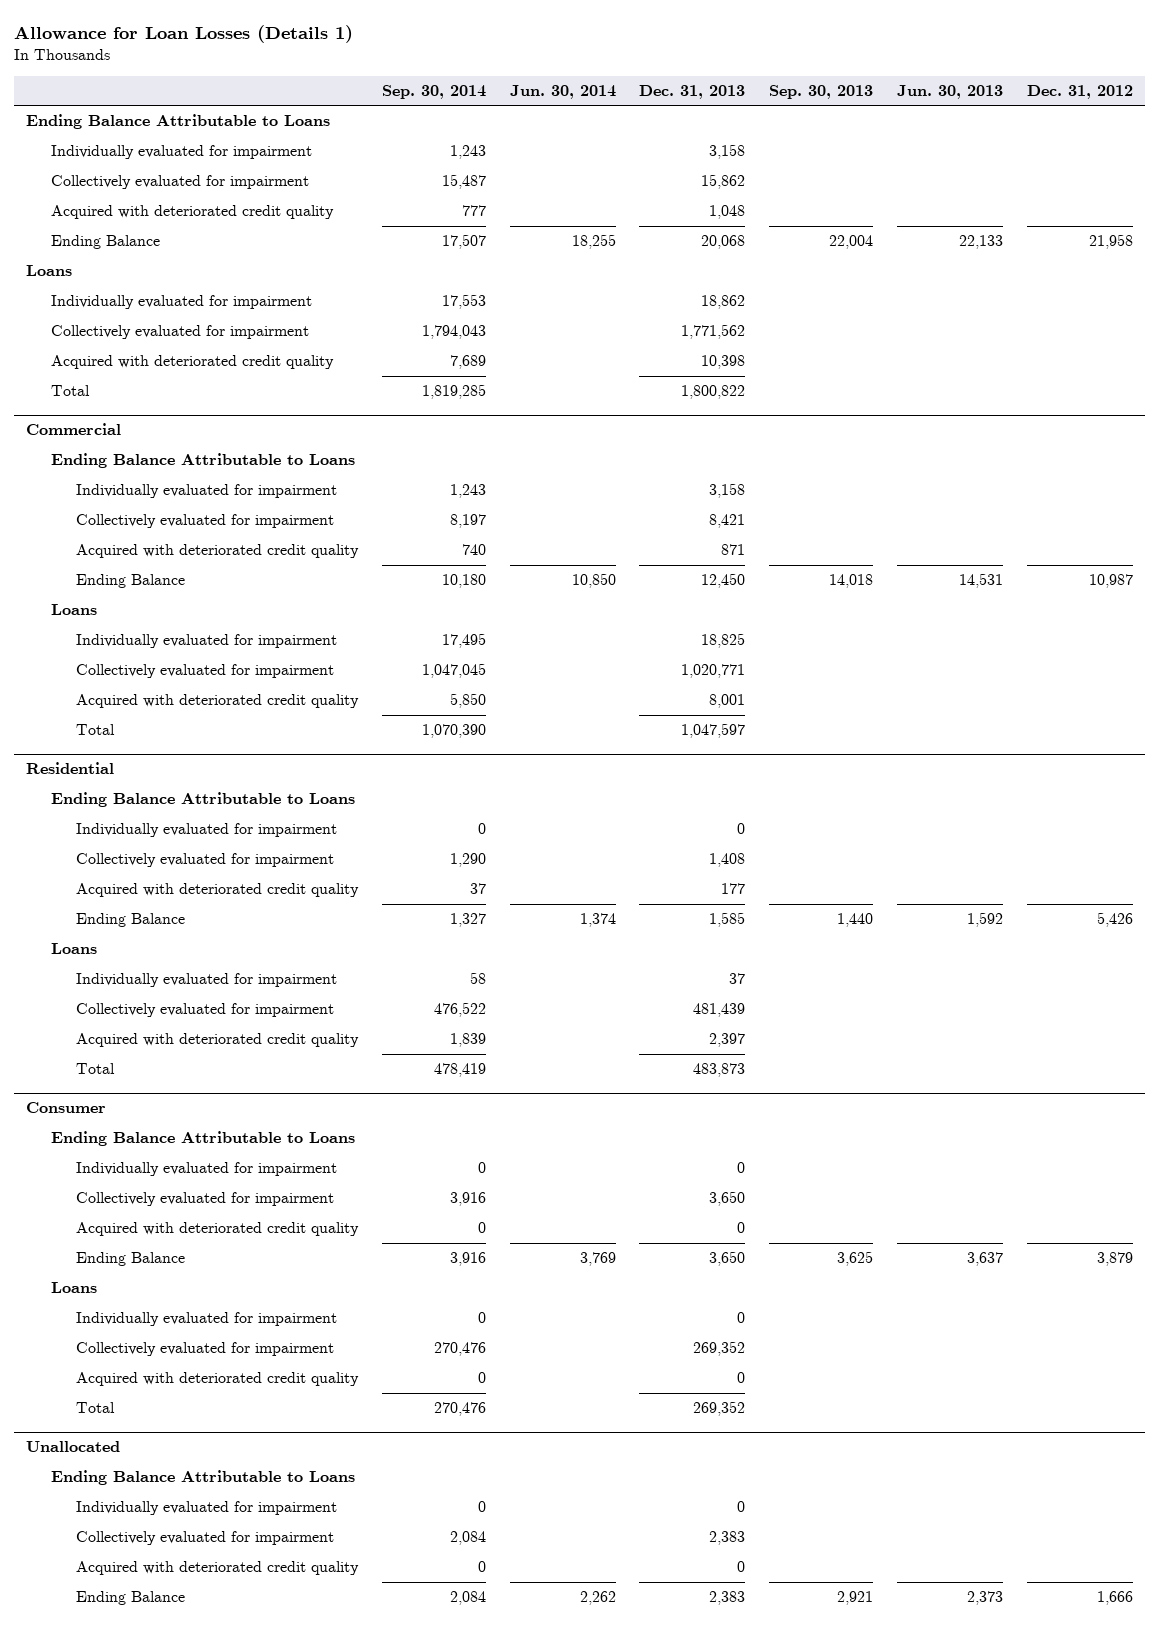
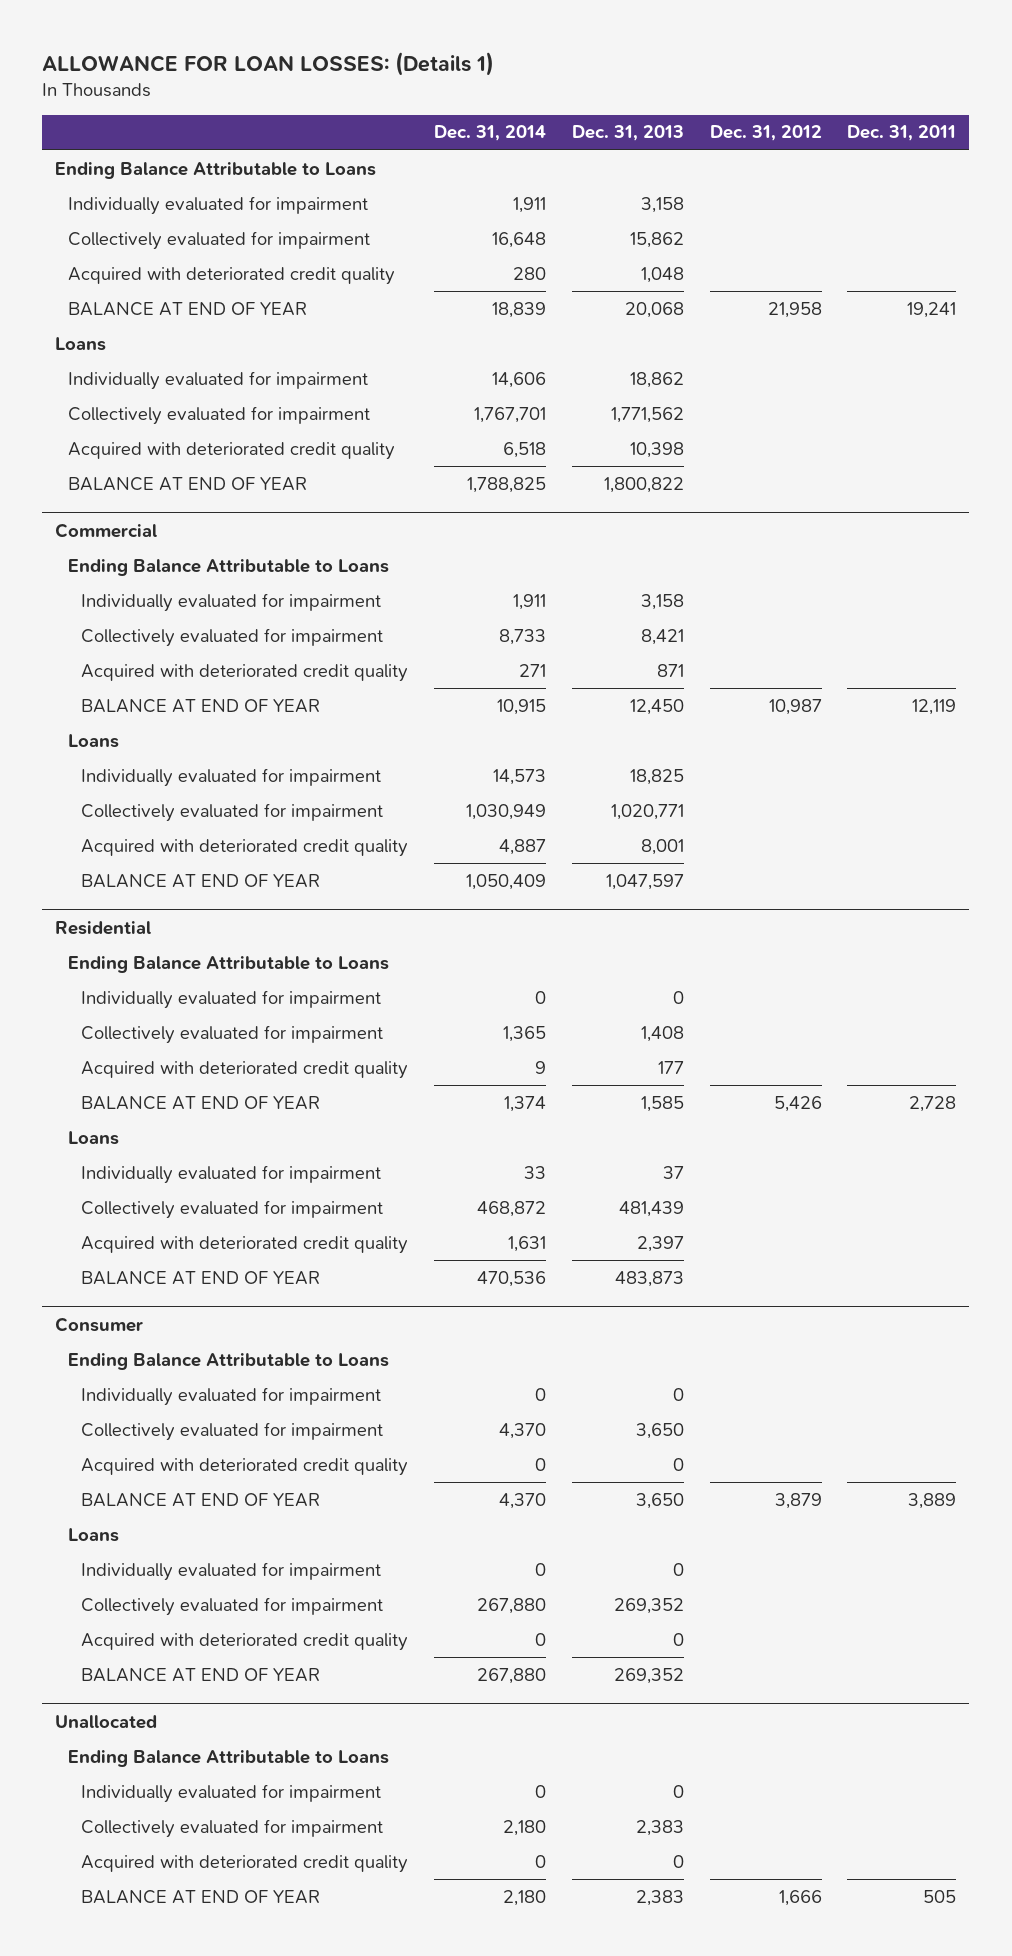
[14,24,354,43] Allowance for Loan Losses (Details 1) -> [42,51,495,76] ALLOWANCE FOR LOAN LOSSES: (Details 1)
[381,84,486,99] Sep. 30, 2014 -> none
[509,84,616,99] Jun. 30, 2014 -> none
[769,84,874,99] Sep. 30, 2013 -> none
[897,84,1004,99] Jun. 30, 2013 -> none
none -> [434,125,547,142] Dec. 31, 2014
none -> [847,125,957,142] Dec. 31, 2011
[51,235,161,250] Ending Balance -> [68,301,308,316] BALANCE AT END OF YEAR
[51,385,91,397] Total -> [68,476,308,491] BALANCE AT END OF YEAR
[75,574,185,589] Ending Balance -> [81,698,321,713] BALANCE AT END OF YEAR
[75,724,115,736] Total -> [81,873,321,888] BALANCE AT END OF YEAR
[75,913,185,928] Ending Balance -> [81,1095,321,1110] BALANCE AT END OF YEAR
[75,1063,115,1075] Total -> [81,1270,321,1285] BALANCE AT END OF YEAR
[75,1252,185,1267] Ending Balance -> [81,1492,321,1507] BALANCE AT END OF YEAR
[75,1402,115,1414] Total -> [81,1667,321,1682] BALANCE AT END OF YEAR
[75,1591,185,1606] Ending Balance -> [81,1889,321,1904] BALANCE AT END OF YEAR

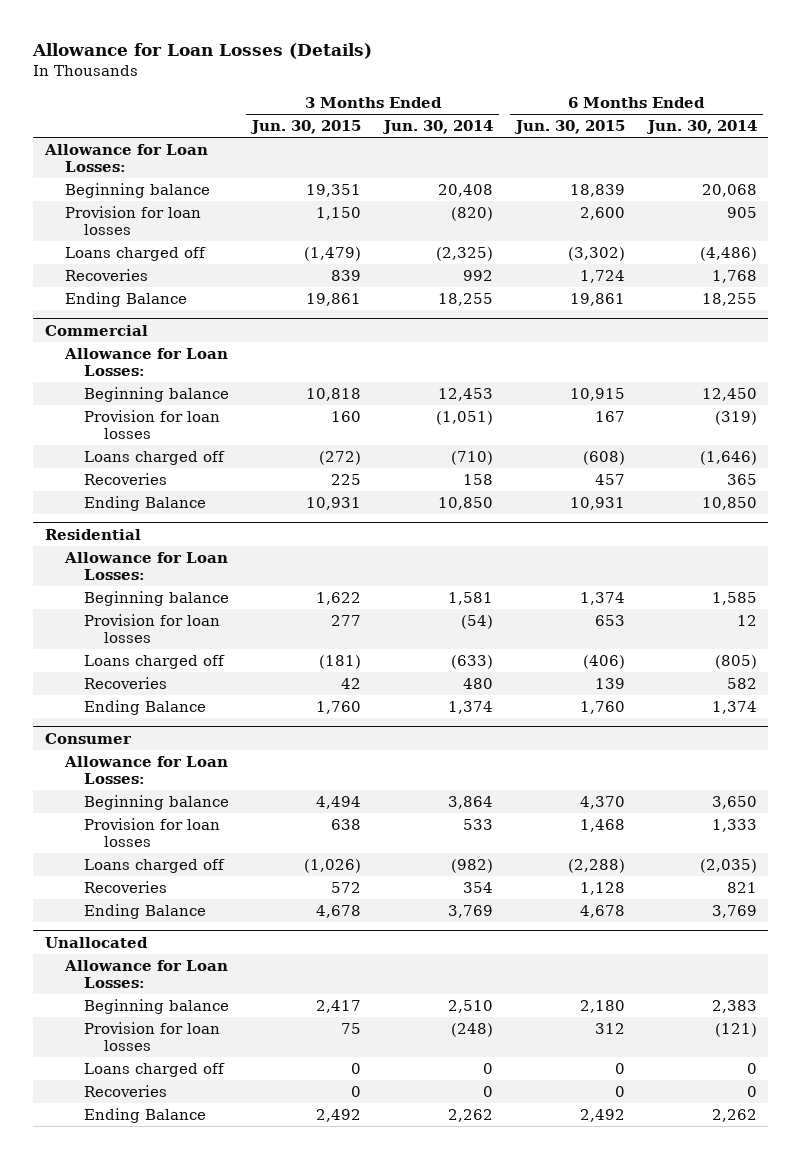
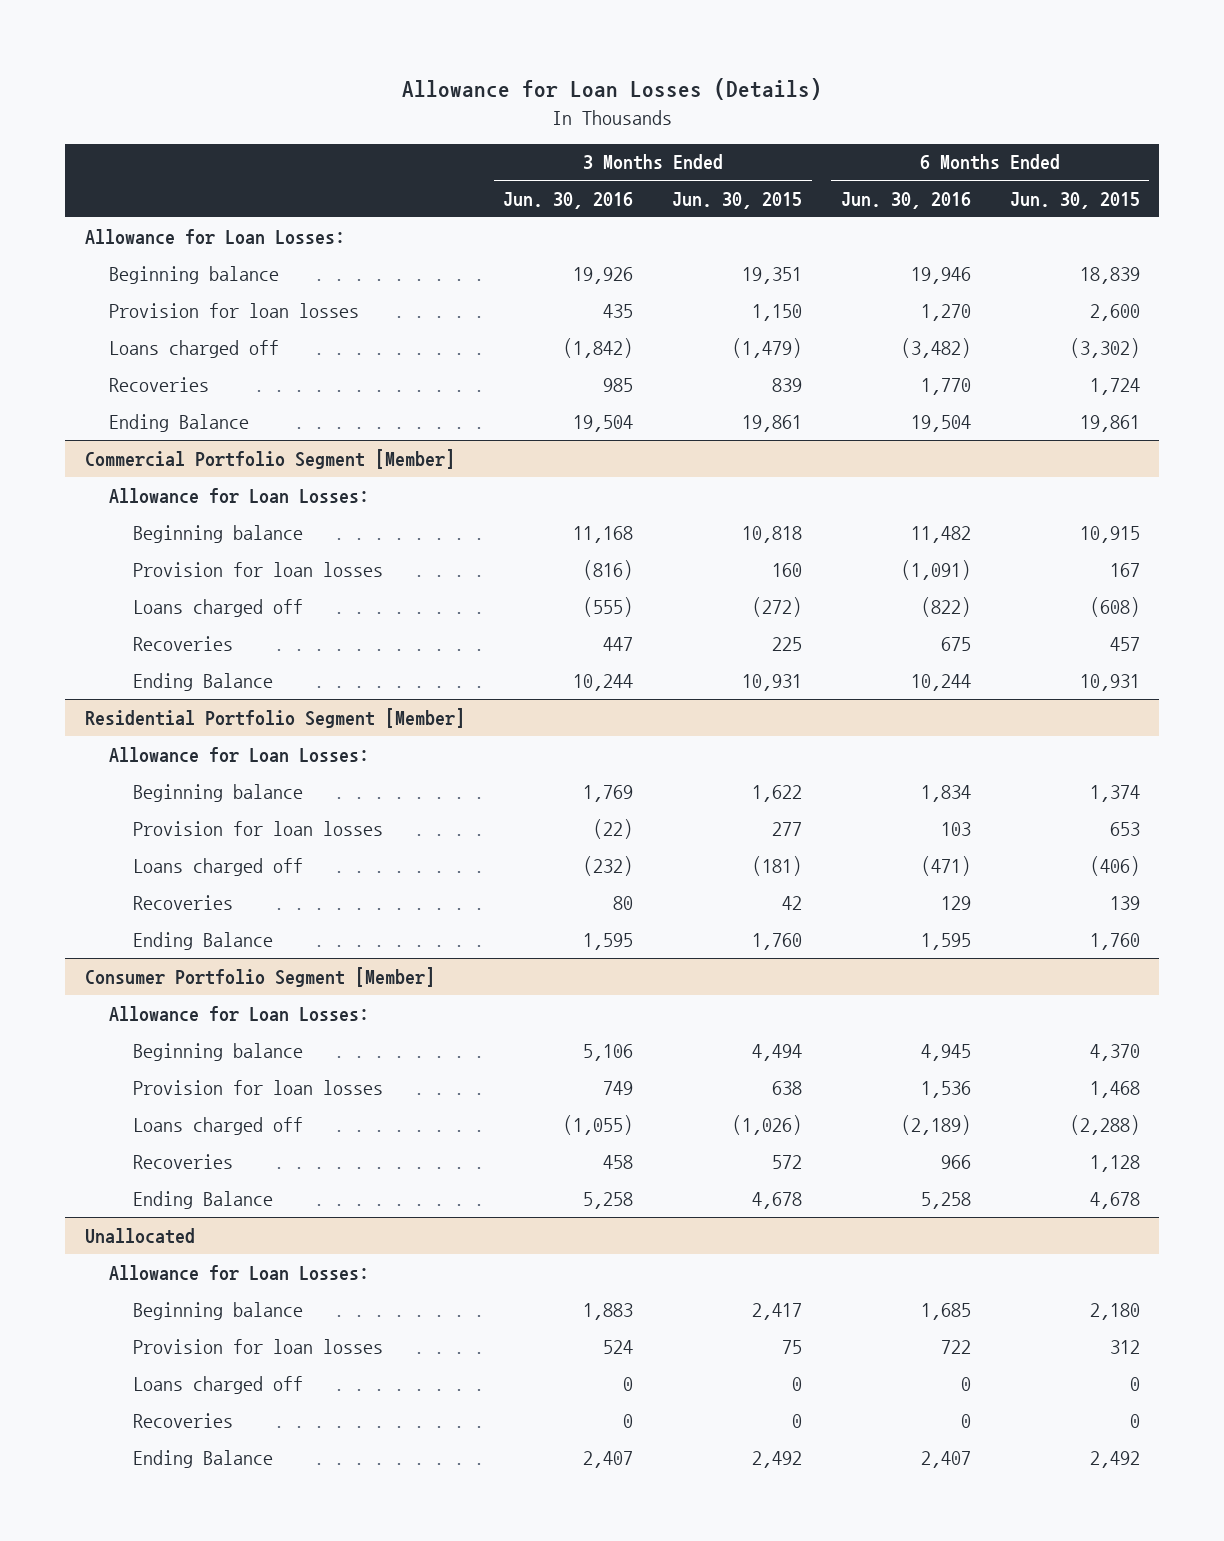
[382,120,494,135] Jun. 30, 2014 -> none
[645,120,757,135] Jun. 30, 2014 -> none
none -> [503,191,634,209] Jun. 30, 2016
none -> [840,191,971,209] Jun. 30, 2016
[44,324,148,336] Commercial -> [84,448,455,469] Commercial Portfolio Segment [Member]
[44,528,141,540] Residential -> [84,707,465,728] Residential Portfolio Segment [Member]
[44,732,132,744] Consumer -> [84,966,435,987] Consumer Portfolio Segment [Member]

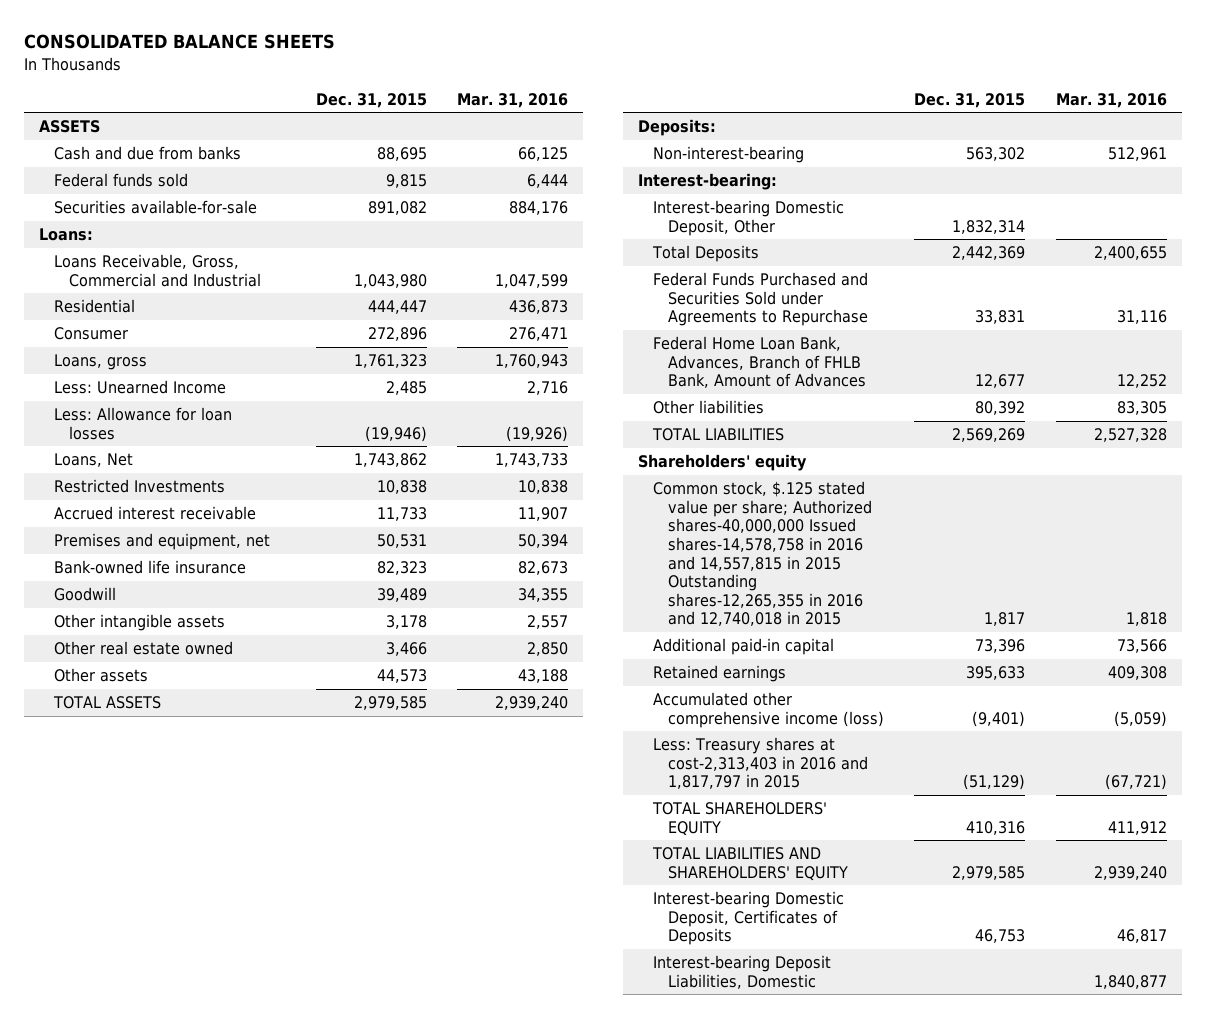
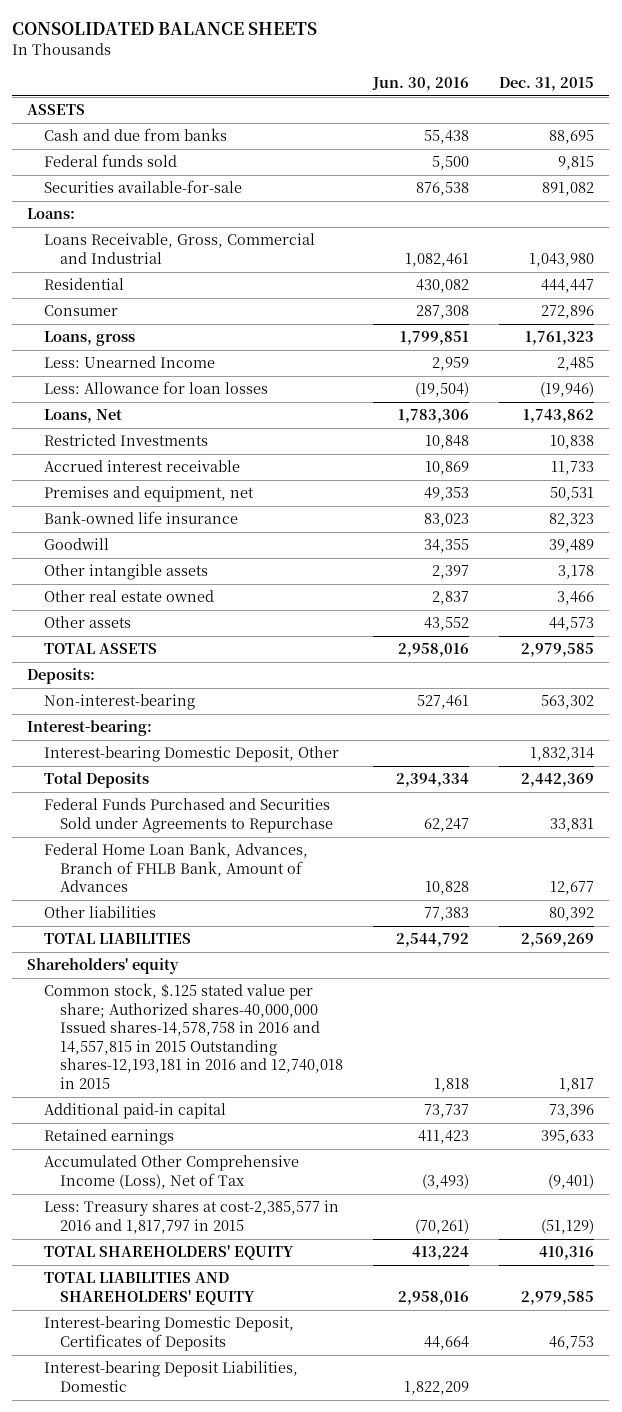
[457,92,569,108] Mar. 31, 2016 -> none
none -> [372,77,470,92] Jun. 30, 2016
[653,481,872,627] Common stock, $.125 stated value per share; Authorized shares-40,000,000 Issued shares-14,578,758 in 2016 and 14,557,815 in 2015 Outstanding shares-12,265,355 in 2016 and 12,740,018 in 2015 -> [43,983,344,1089] Common stock, $.125 stated value per share; Authorized shares-40,000,000 Issued shares-14,578,758 in 2016 and 14,557,815 in 2015 Outstanding shares-12,193,181 in 2016 and 12,740,018 in 2015
[653,692,884,728] Accumulated other comprehensive income (loss) -> [43,1155,299,1189] Accumulated Other Comprehensive Income (Loss), Net of Tax
[653,737,868,790] Less: Treasury shares at cost-2,313,403 in 2016 and 1,817,797 in 2015 -> [43,1200,339,1234] Less: Treasury shares at cost-2,385,577 in 2016 and 1,817,797 in 2015

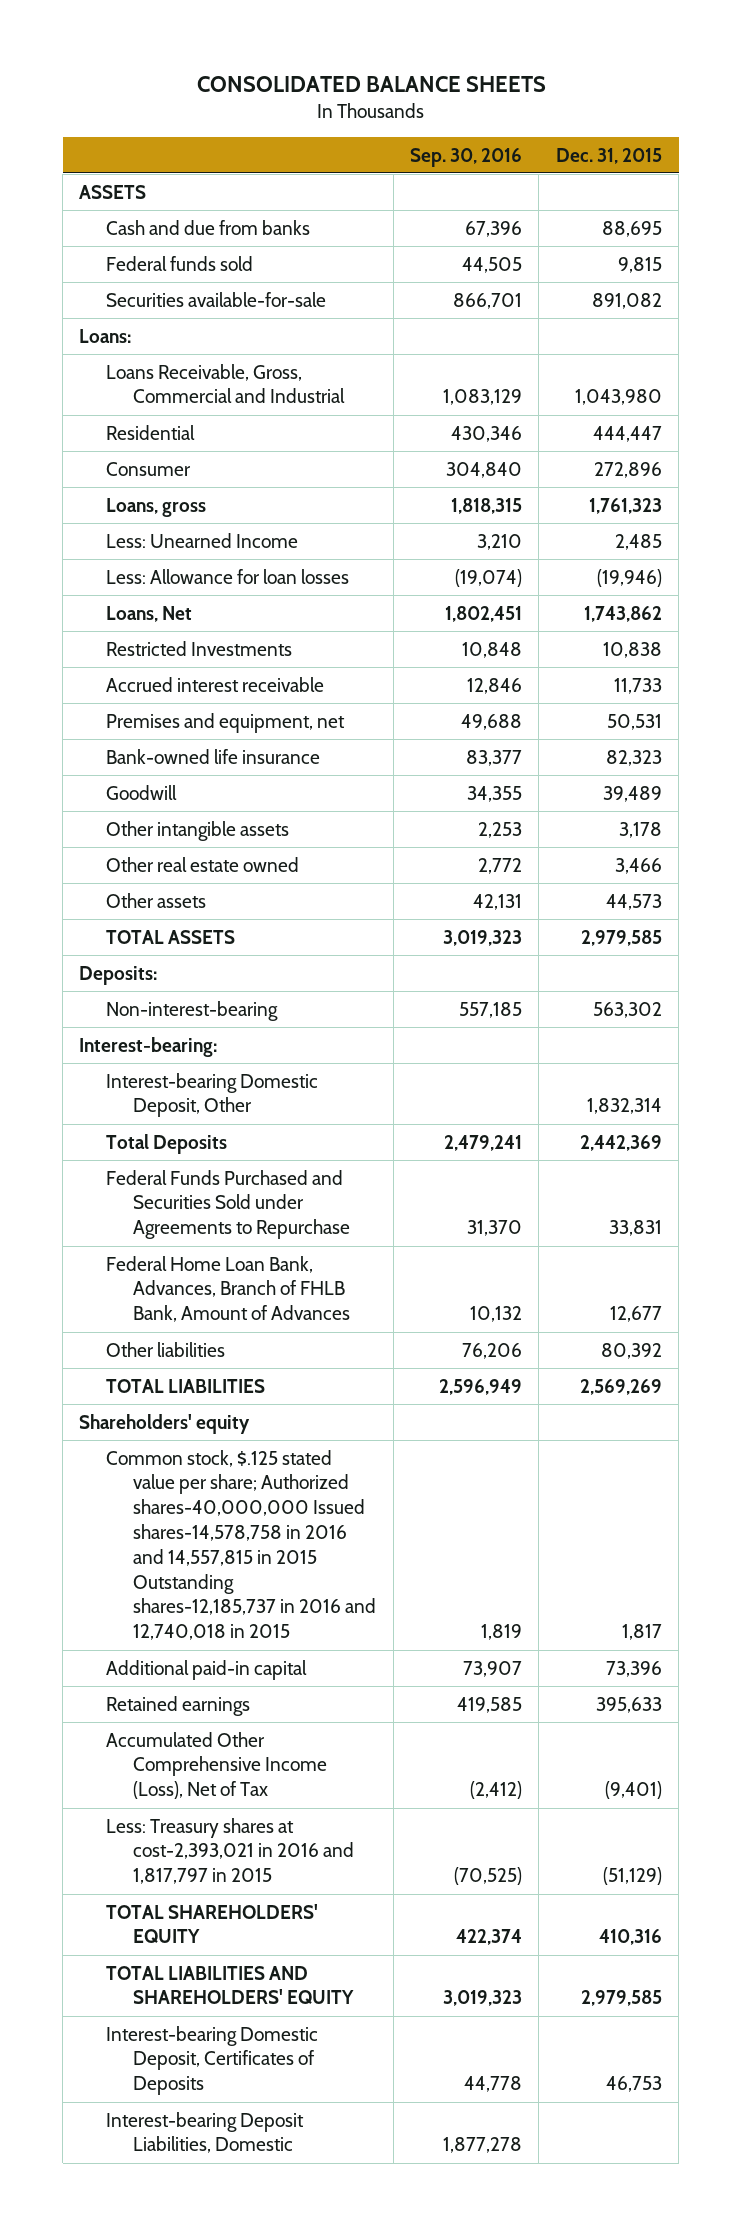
[372,77,470,92] Jun. 30, 2016 -> none
none -> [409,147,522,167] Sep. 30, 2016
[43,983,344,1089] Common stock, $.125 stated value per share; Authorized shares-40,000,000 Issued shares-14,578,758 in 2016 and 14,557,815 in 2015 Outstanding shares-12,193,181 in 2016 and 12,740,018 in 2015 -> [106,1449,377,1641] Common stock, $.125 stated value per share; Authorized shares-40,000,000 Issued shares-14,578,758 in 2016 and 14,557,815 in 2015 Outstanding shares-12,185,737 in 2016 and 12,740,018 in 2015
[43,1200,339,1234] Less: Treasury shares at cost-2,385,577 in 2016 and 1,817,797 in 2015 -> [106,1817,355,1885] Less: Treasury shares at cost-2,393,021 in 2016 and 1,817,797 in 2015

